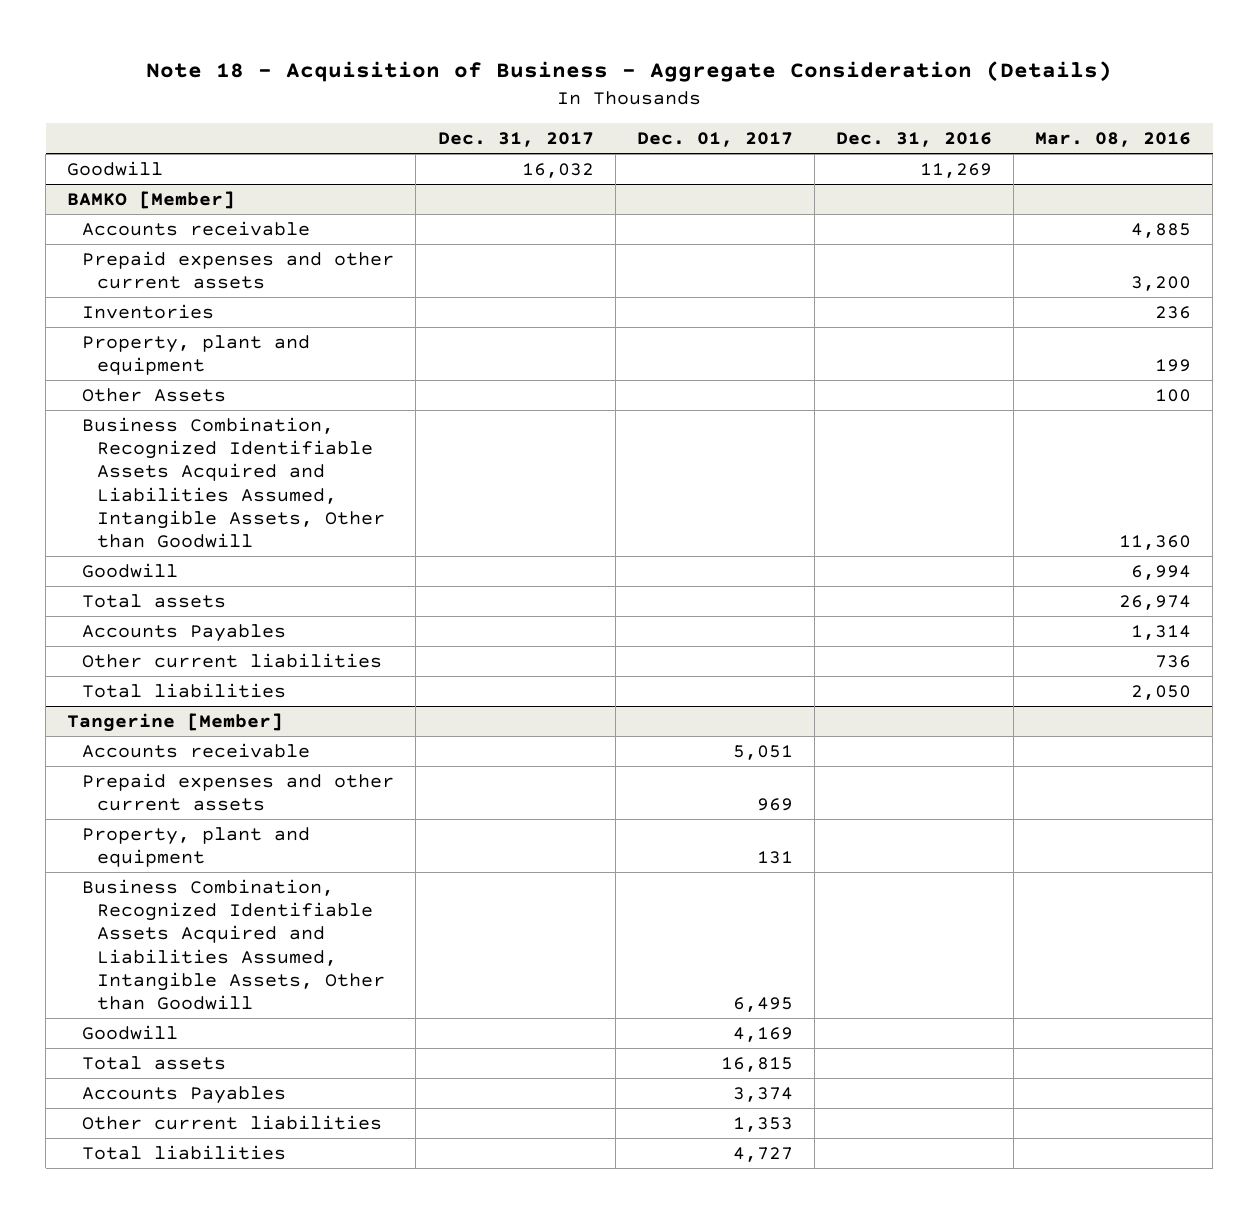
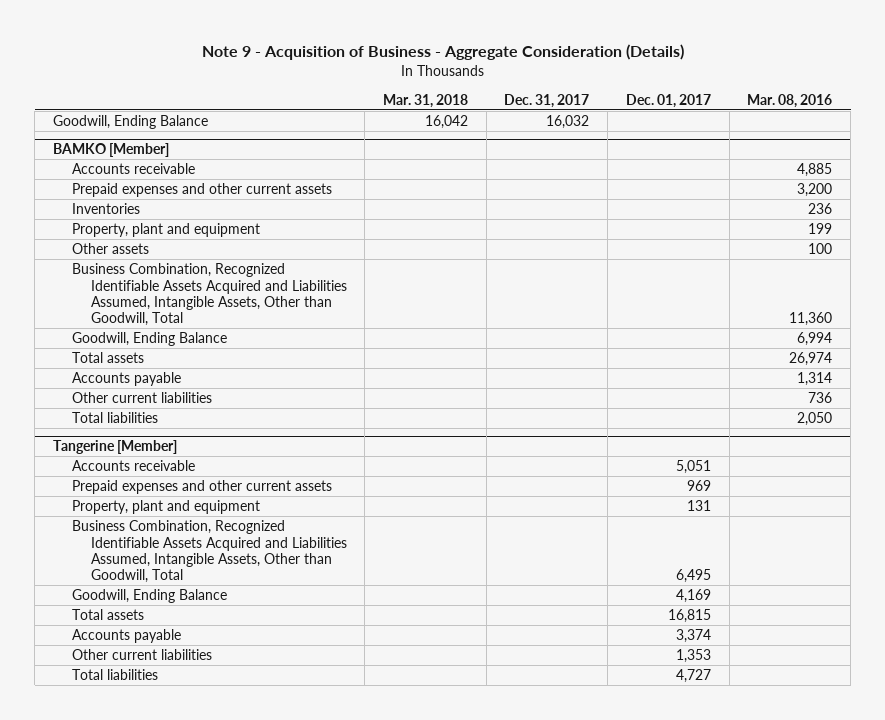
[146,60,1113,82] Note 18 - Acquisition of Business - Aggregate Consideration (Details) -> [201,43,684,60] Note 9 - Acquisition of Business - Aggregate Consideration (Details)
[836,132,993,148] Dec. 31, 2016 -> none
none -> [382,93,468,108] Mar. 31, 2018
[67,160,164,176] Goodwill -> [53,115,209,130] Goodwill, Ending Balance
[82,387,227,402] Other Assets -> [71,243,149,255] Other assets
[82,416,386,549] Business Combination, Recognized Identifiable Assets Acquired and Liabilities Assumed, Intangible Assets, Other than Goodwill -> [71,263,347,327] Business Combination, Recognized Identifiable Assets Acquired and Liabilities Assumed, Intangible Assets, Other than Goodwill, Total
[82,562,179,578] Goodwill -> [71,332,227,347] Goodwill, Ending Balance
[82,623,287,642] Accounts Payables -> [71,372,181,387] Accounts payable
[82,878,386,1011] Business Combination, Recognized Identifiable Assets Acquired and Liabilities Assumed, Intangible Assets, Other than Goodwill -> [71,520,347,584] Business Combination, Recognized Identifiable Assets Acquired and Liabilities Assumed, Intangible Assets, Other than Goodwill, Total
[82,1024,179,1040] Goodwill -> [71,589,227,604] Goodwill, Ending Balance
[82,1085,287,1104] Accounts Payables -> [71,629,181,644] Accounts payable

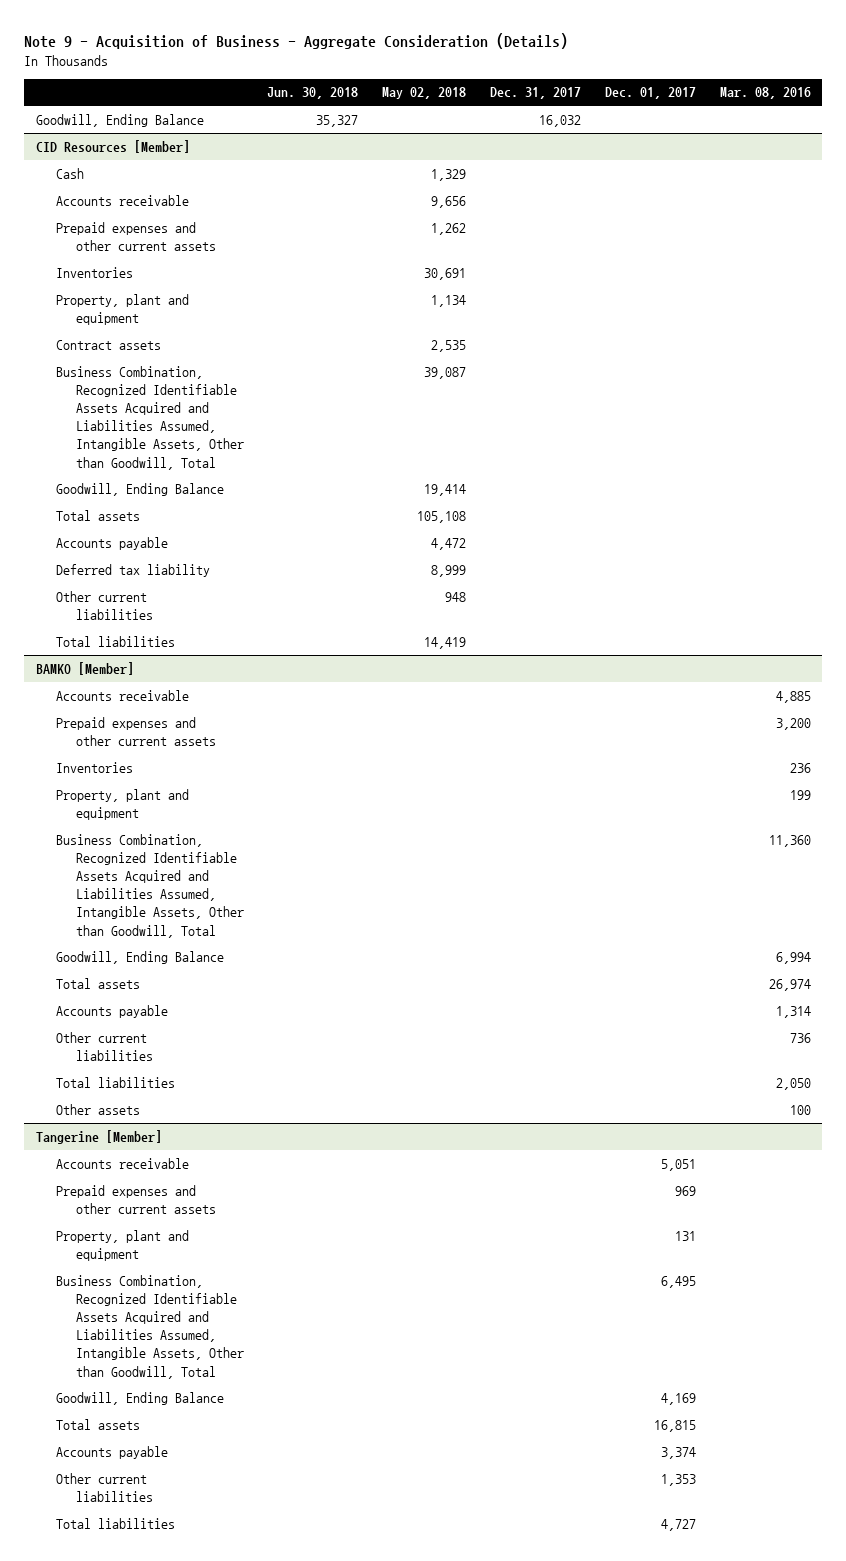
[382,93,468,108] Mar. 31, 2018 -> none
none -> [267,87,359,100] Jun. 30, 2018
none -> [382,87,467,100] May 02, 2018
none -> [35,139,190,153] CID Resources [Member]
none -> [55,167,84,179] Cash
none -> [55,194,189,206] Accounts receivable
none -> [55,221,216,251] Prepaid expenses and other current assets
none -> [55,266,133,278] Inventories
none -> [55,293,189,325] Property, plant and equipment
none -> [55,339,161,350] Contract assets
none -> [55,365,244,470] Business Combination, Recognized Identifiable Assets Acquired and Liabilities Assumed, Intangible Assets, Other than Goodwill, Total
none -> [55,482,224,496] Goodwill, Ending Balance
none -> [55,509,140,521] Total assets
none -> [55,536,168,550] Accounts payable
none -> [55,563,210,577] Deferred tax liability
none -> [55,590,153,620] Other current liabilities
none -> [55,635,175,647] Total liabilities
[71,243,149,255] Other assets -> [55,1103,140,1115] Other assets

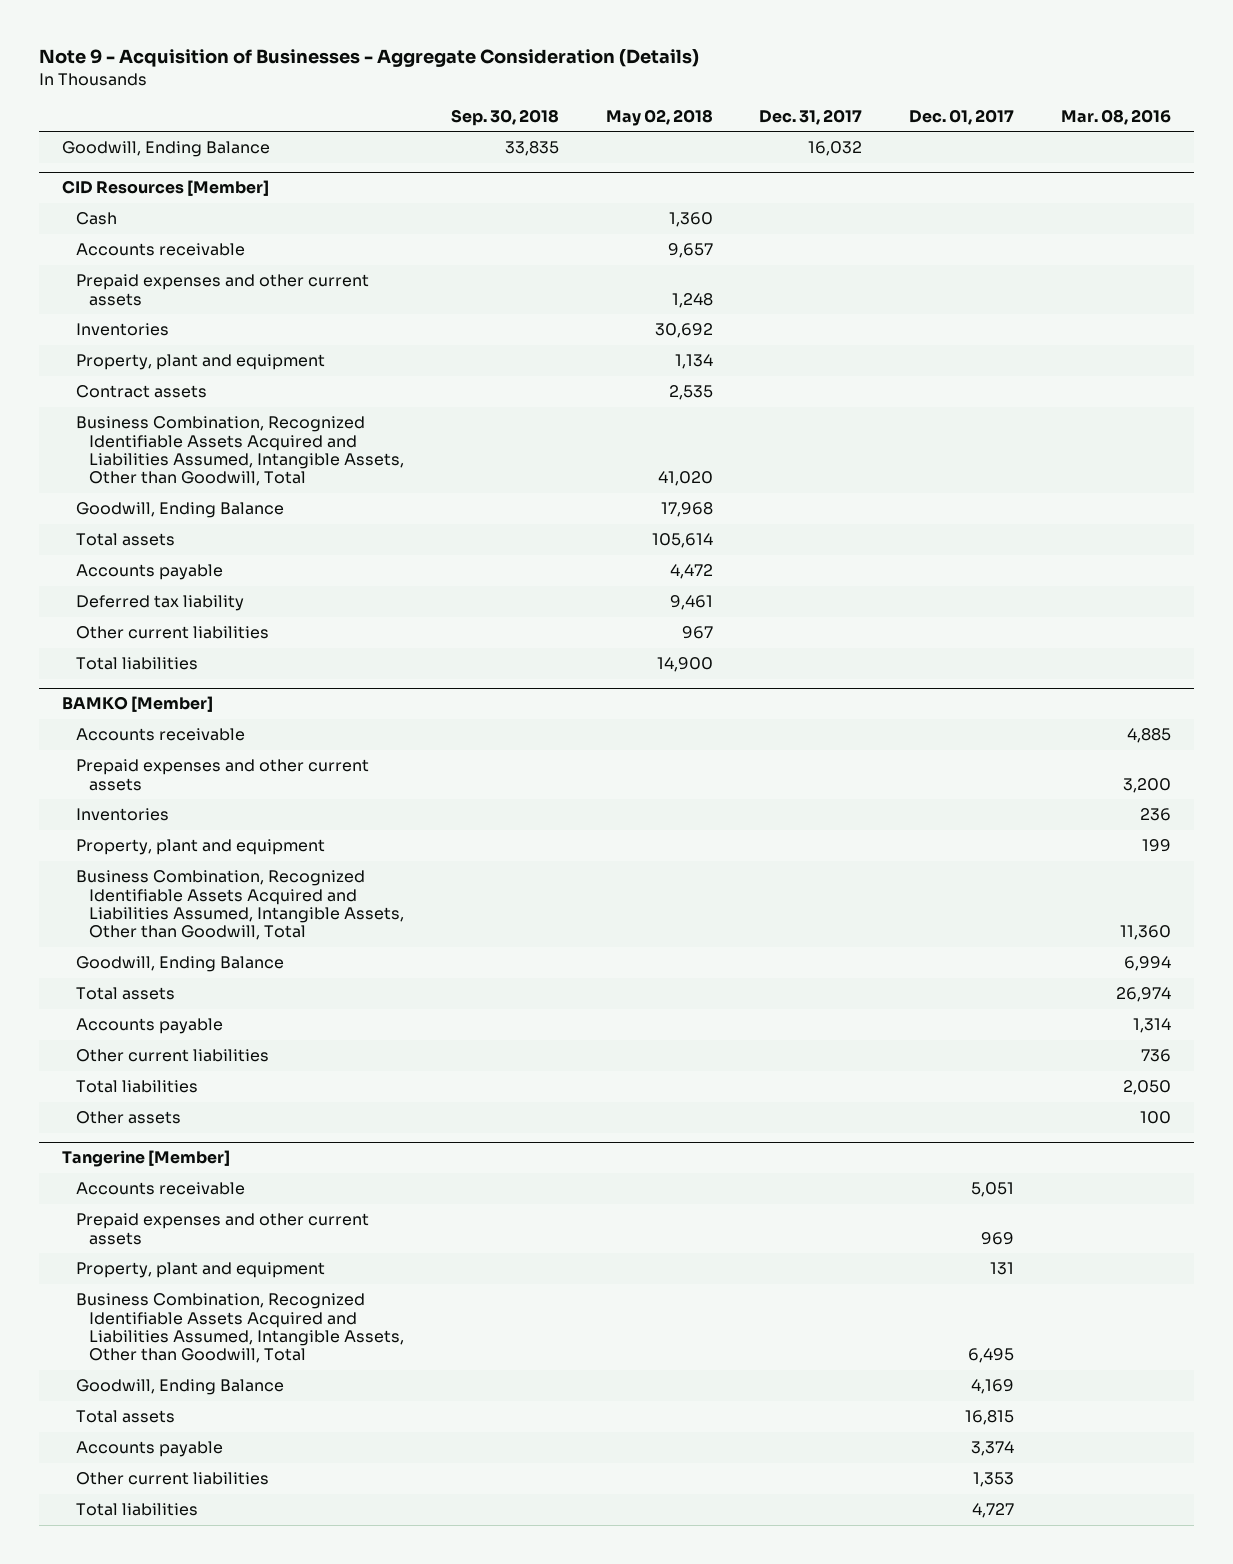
[23,32,568,49] Note 9 - Acquisition of Business - Aggregate Consideration (Details) -> [38,49,699,68] Note 9 - Acquisition of Businesses - Aggregate Consideration (Details)
[267,87,359,100] Jun. 30, 2018 -> none
none -> [451,108,560,126] Sep. 30, 2018
[431,168,467,181] 1,329 -> [668,212,713,228] 1,360
[431,195,467,208] 9,656 -> [667,243,713,259] 9,657
[431,222,467,235] 1,262 -> [671,292,713,308] 1,248
[424,267,467,280] 30,691 -> [654,323,713,339] 30,692
[424,366,467,379] 39,087 -> [657,471,713,487] 41,020
[424,483,467,496] 19,414 -> [660,502,713,518] 17,968
[417,510,467,523] 105,108 -> [651,533,713,549] 105,614
[431,564,467,577] 8,999 -> [669,595,713,611] 9,461
[445,591,467,602] 948 -> [681,626,713,640] 967
[424,636,467,649] 14,419 -> [656,657,713,673] 14,900

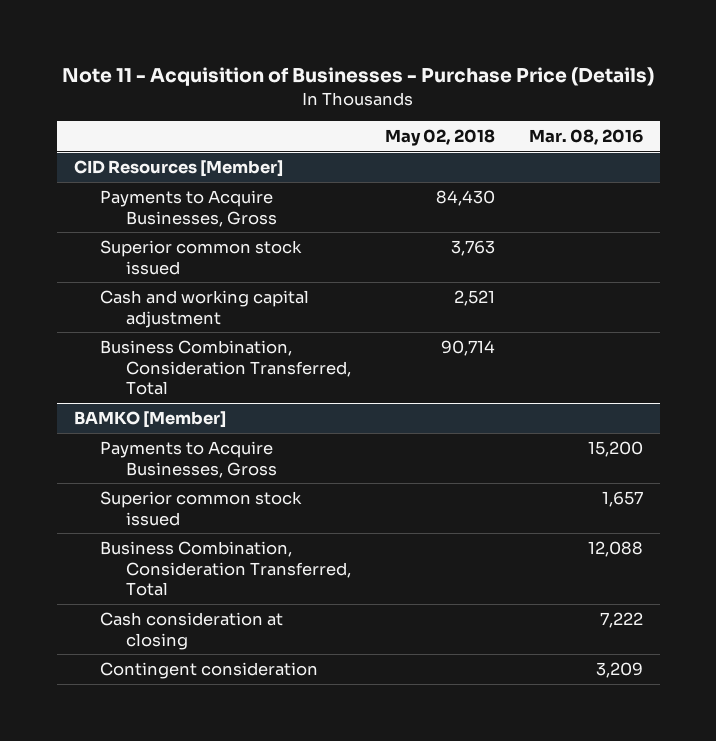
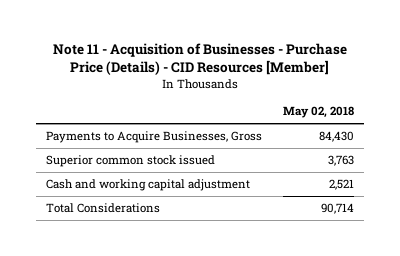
[62,67,655,87] Note 11 - Acquisition of Businesses - Purchase Price (Details) -> [53,42,348,75] Note 11 - Acquisition of Businesses - Purchase Price (Details) - CID Resources [Member]
[528,129,643,146] Mar. 08, 2016 -> none
[73,159,283,177] CID Resources [Member] -> none
[73,410,226,428] BAMKO [Member] -> none
[99,440,277,478] Payments to Acquire Businesses, Gross -> none
[99,490,302,526] Superior common stock issued -> none
[99,540,351,597] Business Combination, Consideration Transferred, Total -> none
[99,611,283,650] Cash consideration at closing -> none
[99,661,318,679] Contingent consideration -> none
[99,339,351,396] Business Combination, Consideration Transferred, Total -> [46,203,161,214] Total Considerations

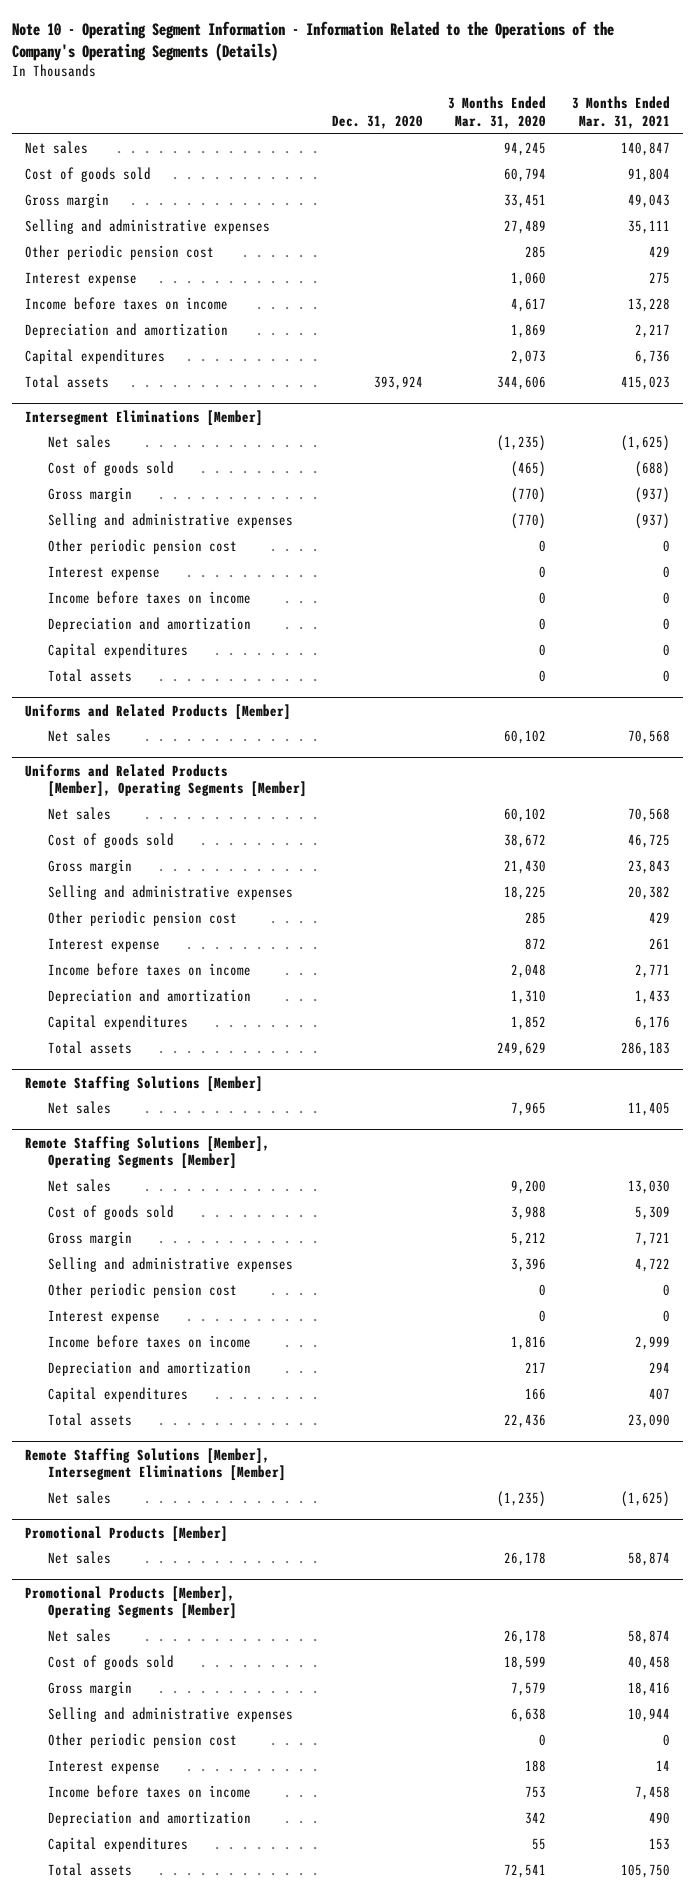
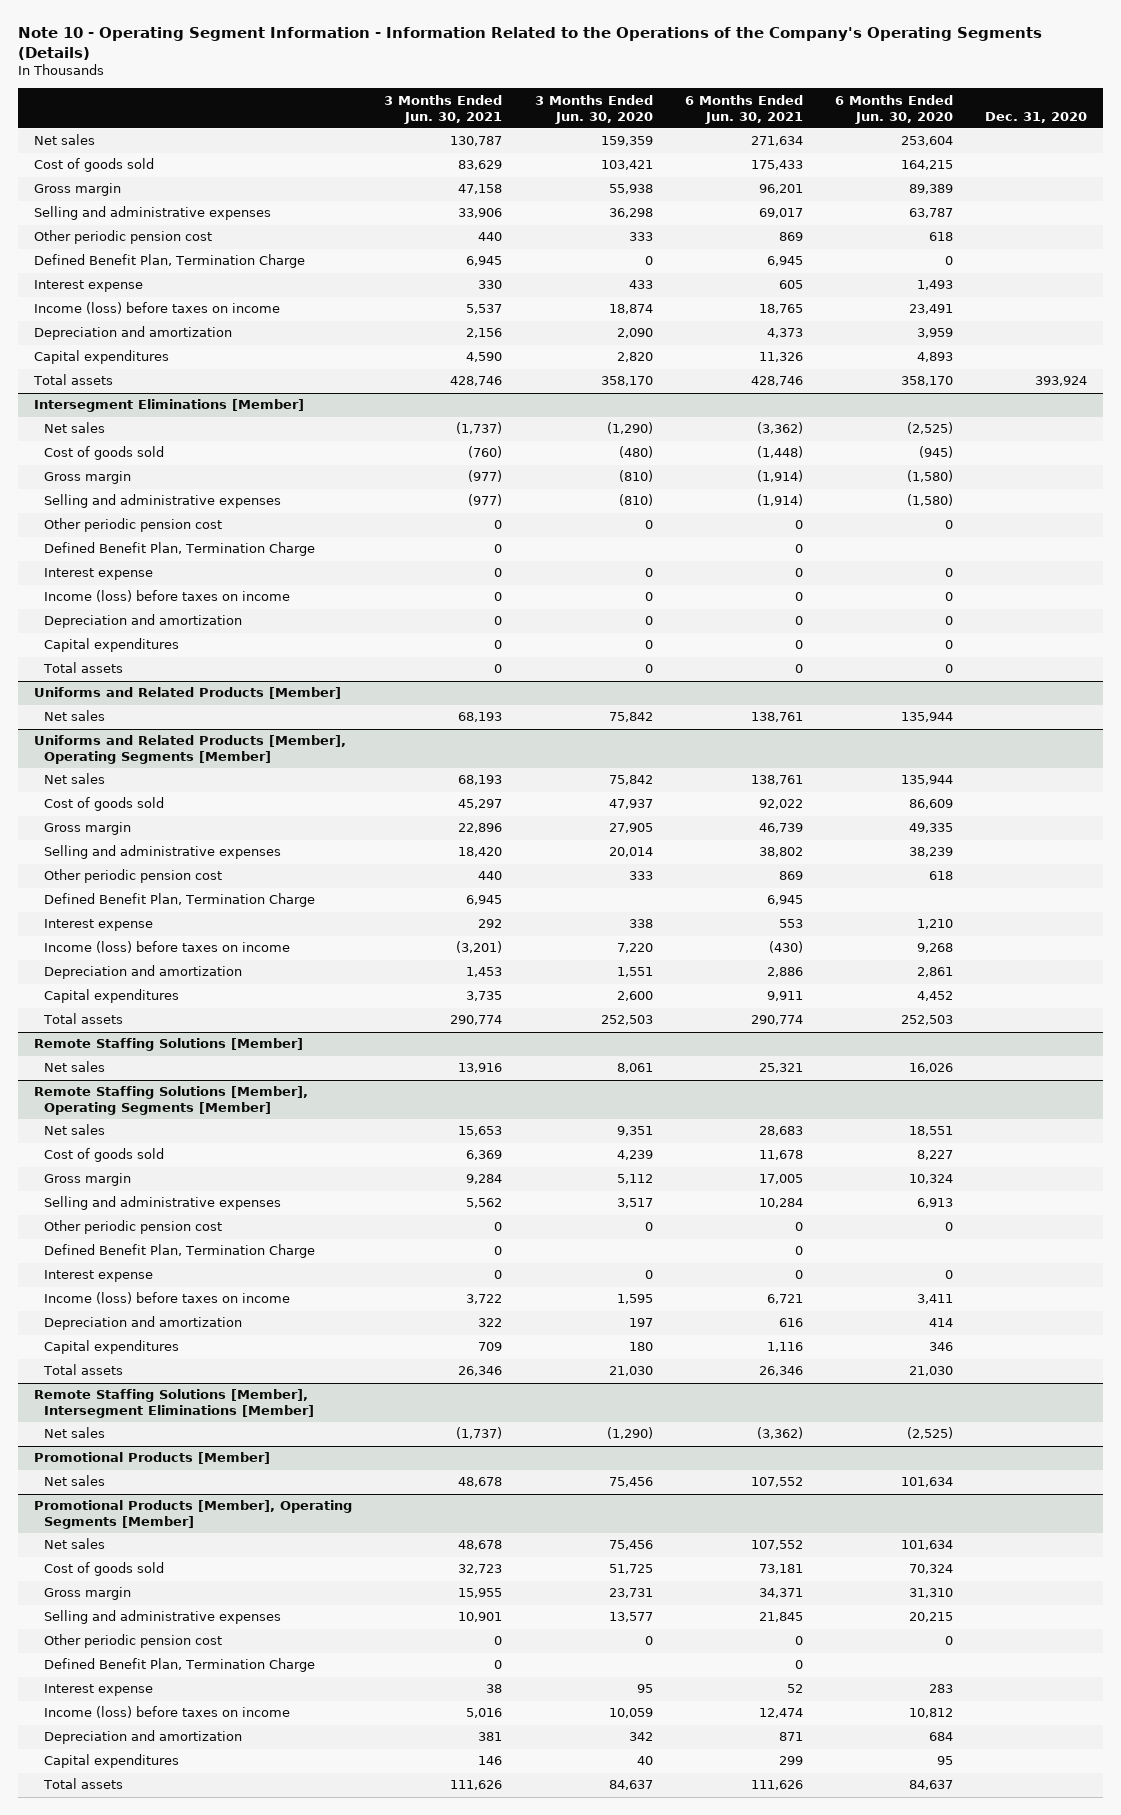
[448,96,547,129] 3 Months Ended Mar. 31, 2020 -> none
[571,96,670,129] 3 Months Ended Mar. 31, 2021 -> none
none -> [384,94,503,124] 3 Months Ended Jun. 30, 2021
none -> [534,94,653,124] 3 Months Ended Jun. 30, 2020
none -> [684,94,803,124] 6 Months Ended Jun. 30, 2021
none -> [834,94,953,124] 6 Months Ended Jun. 30, 2020
none -> [34,254,306,269] Defined Benefit Plan, Termination Charge
[25,296,229,310] Income before taxes on income -> [34,302,281,315] Income (loss) before taxes on income
none -> [44,542,316,557] Defined Benefit Plan, Termination Charge
[47,590,251,604] Income before taxes on income -> [44,590,291,603] Income (loss) before taxes on income
none -> [44,893,316,908] Defined Benefit Plan, Termination Charge
[47,962,251,976] Income before taxes on income -> [44,941,291,954] Income (loss) before taxes on income
none -> [44,1244,316,1259] Defined Benefit Plan, Termination Charge
[47,1334,251,1348] Income before taxes on income -> [44,1292,291,1305] Income (loss) before taxes on income
none -> [44,1658,316,1673] Defined Benefit Plan, Termination Charge
[47,1784,251,1798] Income before taxes on income -> [44,1706,291,1719] Income (loss) before taxes on income

